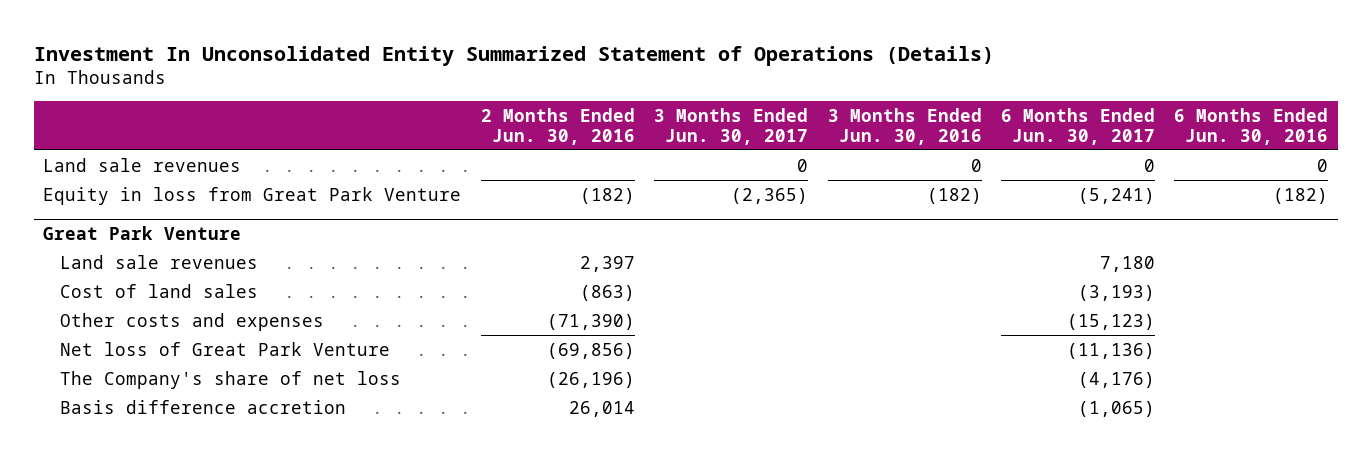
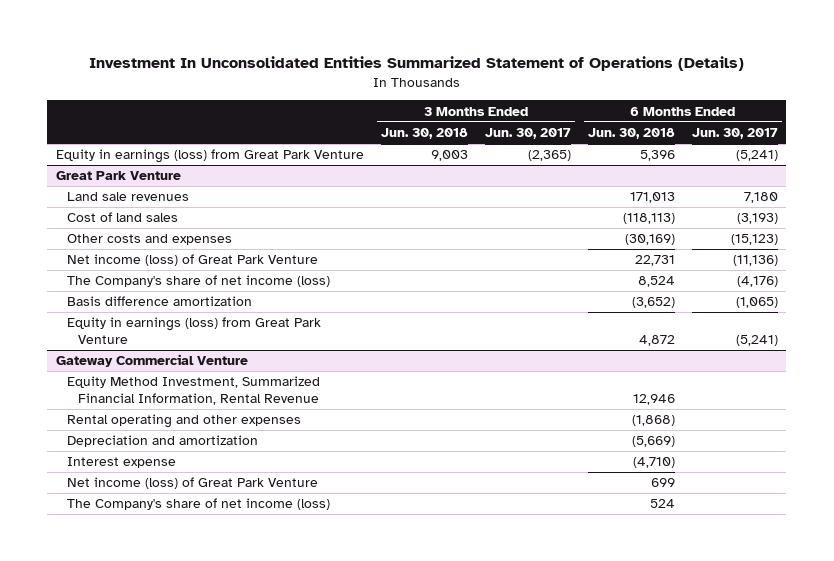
[33,45,994,66] Investment In Unconsolidated Entity Summarized Statement of Operations (Details) -> [88,56,744,72] Investment In Unconsolidated Entities Summarized Statement of Operations (Details)
[480,107,635,145] 2 Months Ended Jun. 30, 2016 -> none
[827,107,982,145] 3 Months Ended Jun. 30, 2016 -> none
[1174,107,1329,145] 6 Months Ended Jun. 30, 2016 -> none
none -> [380,128,468,140] Jun. 30, 2018
none -> [587,128,675,140] Jun. 30, 2018
[43,157,242,172] Land sale revenues -> none
[43,186,462,205] Equity in loss from Great Park Venture -> [55,149,364,164] Equity in earnings (loss) from Great Park Venture
[60,341,391,356] Net loss of Great Park Venture -> [67,254,319,267] Net income (loss) of Great Park Venture
[60,370,402,389] The Company's share of net loss -> [67,275,331,288] The Company's share of net income (loss)
[60,399,347,414] Basis difference accretion -> [67,296,253,307] Basis difference amortization
none -> [67,317,322,345] Equity in earnings (loss) from Great Park Venture
none -> [55,354,248,368] Gateway Commercial Venture
none -> [67,376,321,406] Equity Method Investment, Summarized Financial Information, Rental Revenue
none -> [67,414,302,429] Rental operating and other expenses
none -> [67,435,259,448] Depreciation and amortization
none -> [67,457,177,469] Interest expense
none -> [67,477,319,490] Net income (loss) of Great Park Venture
none -> [67,498,331,511] The Company's share of net income (loss)

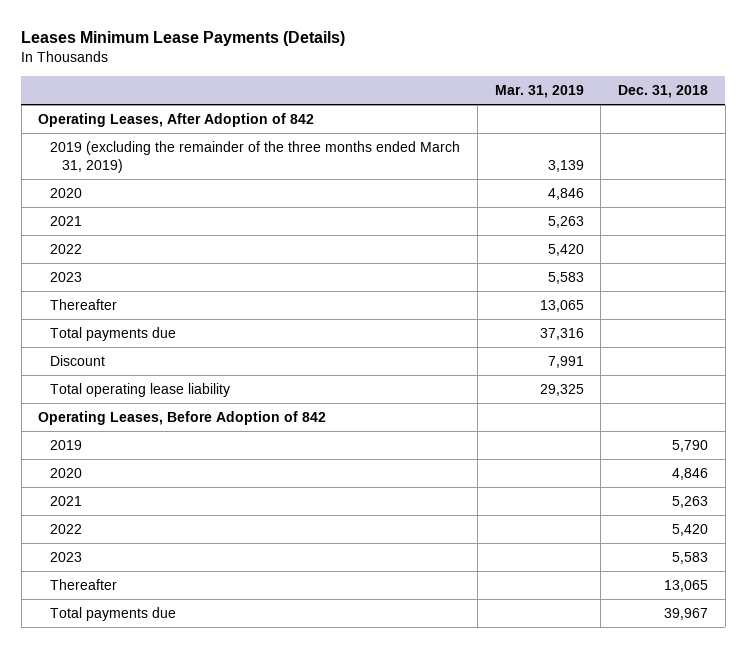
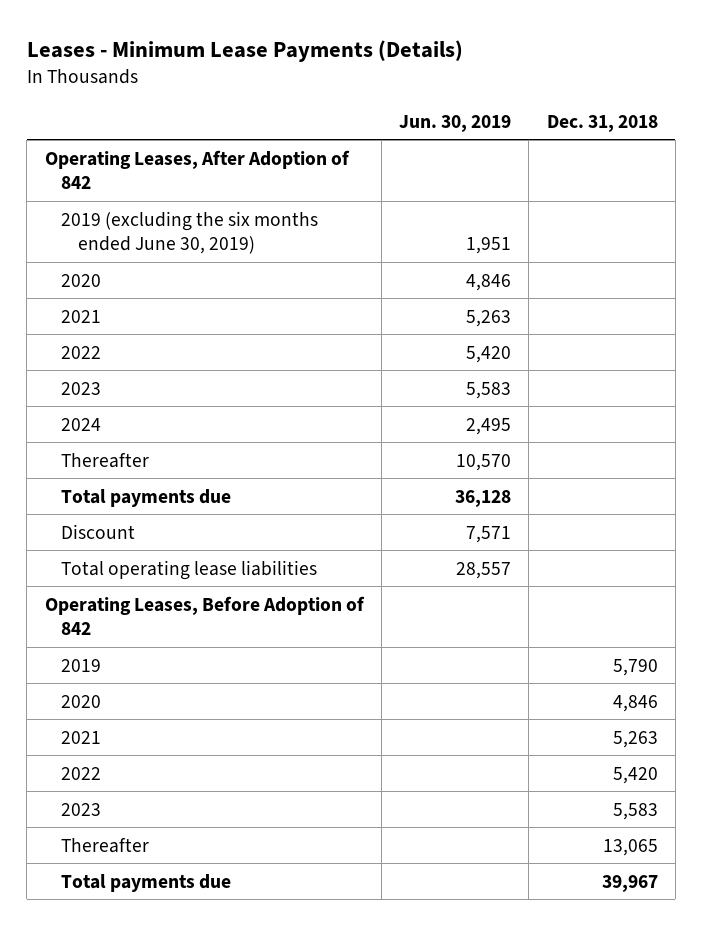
[21,30,346,46] Leases Minimum Lease Payments (Details) -> [26,40,463,63] Leases - Minimum Lease Payments (Details)
[494,85,584,99] Mar. 31, 2019 -> none
none -> [399,114,512,132] Jun. 30, 2019
[50,141,461,174] 2019 (excluding the remainder of the three months ended March 31, 2019) -> [61,210,319,254] 2019 (excluding the six months ended June 30, 2019)
none -> [61,417,102,431] 2024
[50,383,231,398] Total operating lease liability -> [61,559,318,580] Total operating lease liabilities

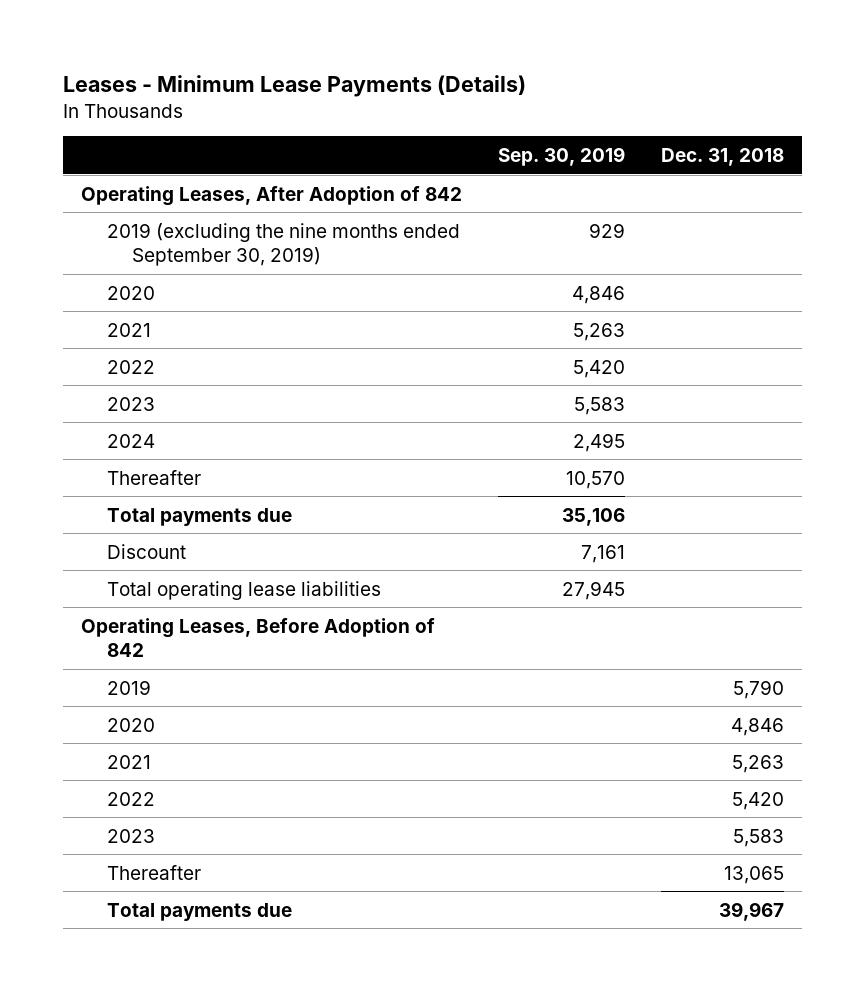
[399,114,512,132] Jun. 30, 2019 -> none
none -> [498,147,626,167] Sep. 30, 2019
[61,210,319,254] 2019 (excluding the six months ended June 30, 2019) -> [106,222,460,266] 2019 (excluding the nine months ended September 30, 2019)

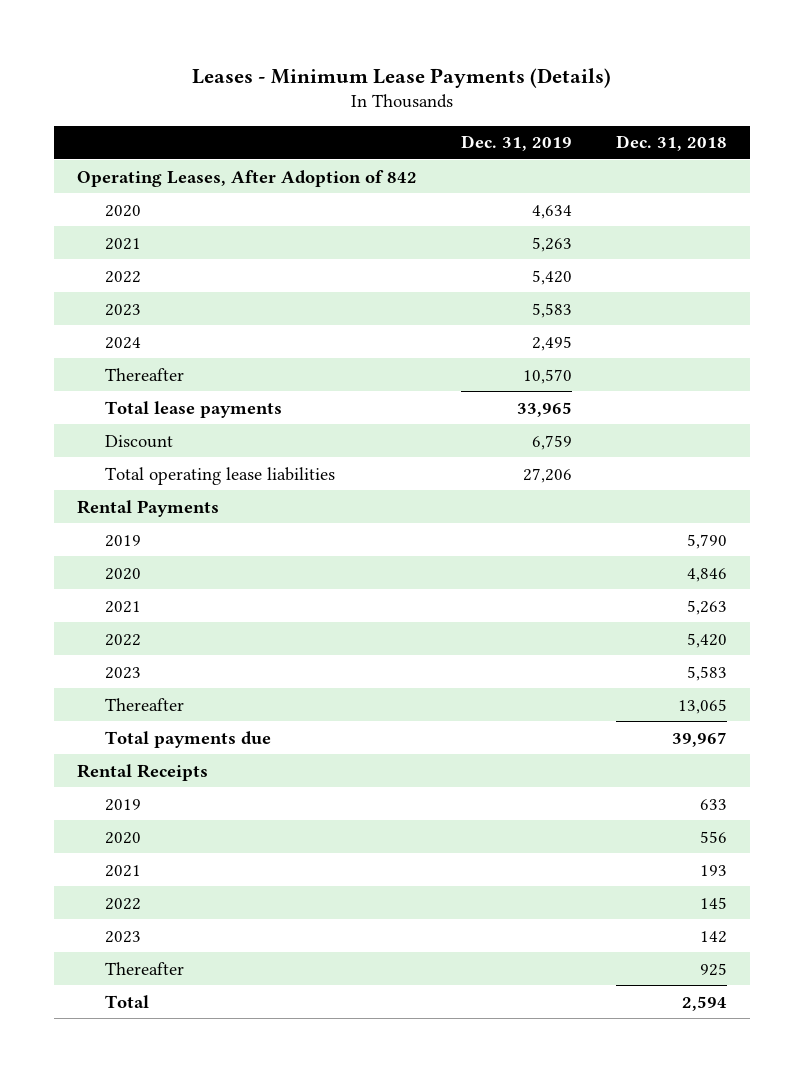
[498,147,626,167] Sep. 30, 2019 -> none
none -> [460,135,572,152] Dec. 31, 2019
[106,222,460,266] 2019 (excluding the nine months ended September 30, 2019) -> none
[106,507,292,526] Total payments due -> [105,400,283,418] Total lease payments
[81,617,436,657] Operating Leases, Before Adoption of 842 -> [76,499,219,517] Rental Payments
none -> [76,763,208,781] Rental Receipts
none -> [105,798,142,811] 2019
none -> [105,831,142,844] 2020
none -> [105,864,142,877] 2021
none -> [105,897,142,910] 2022
none -> [105,930,142,943] 2023
none -> [105,961,185,975] Thereafter
none -> [105,994,150,1008] Total

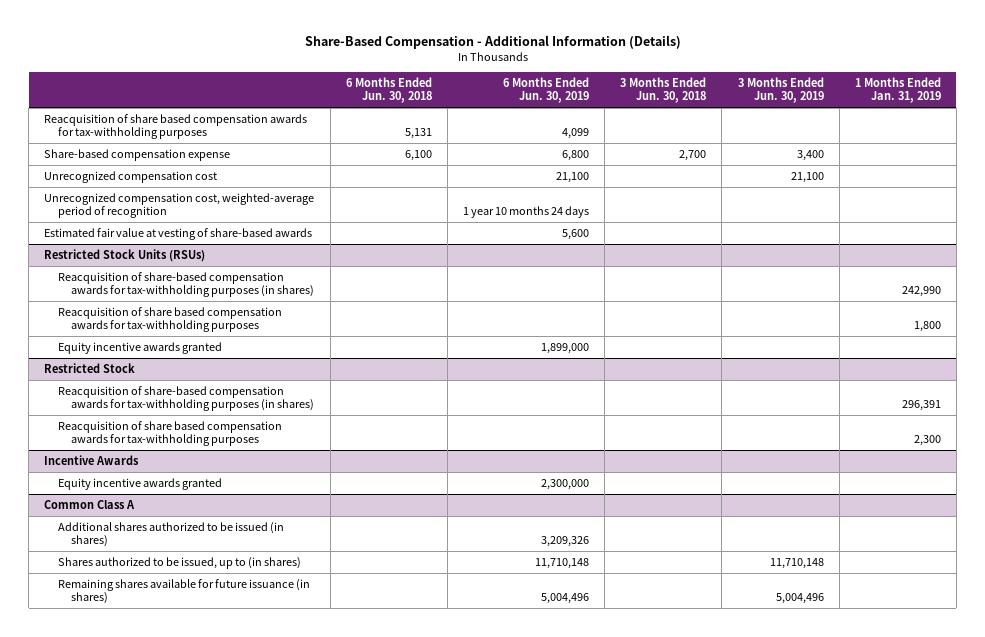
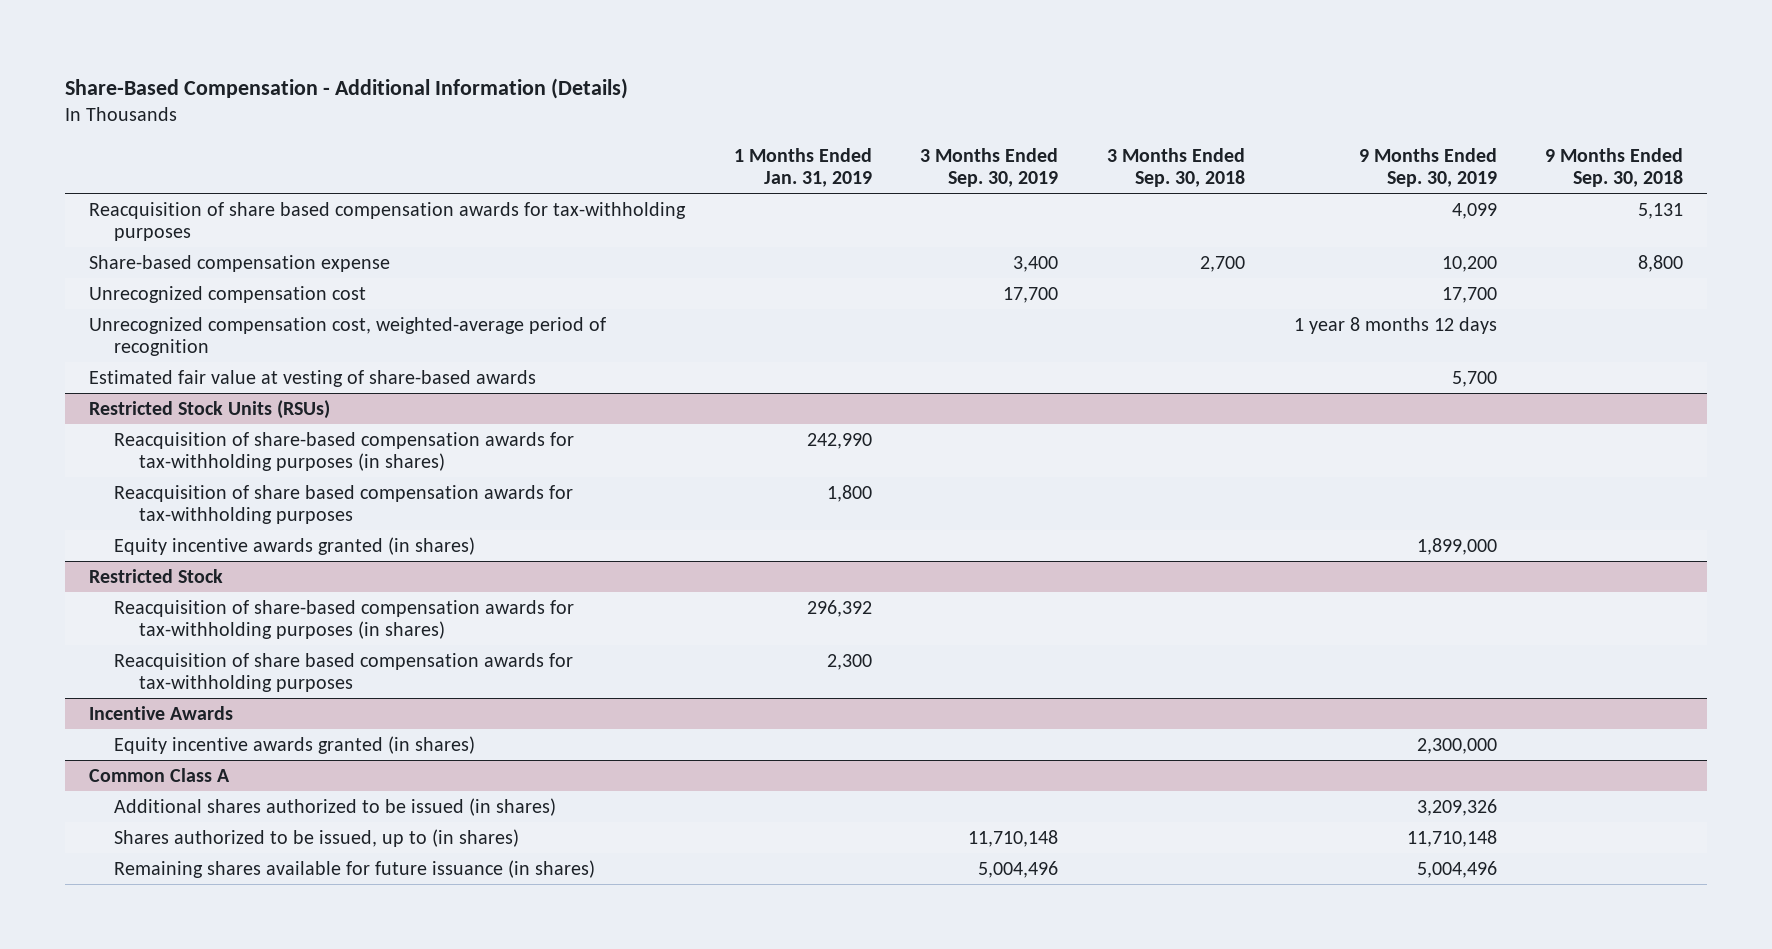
[345,76,432,104] 6 Months Ended Jun. 30, 2018 -> none
[502,76,589,104] 6 Months Ended Jun. 30, 2019 -> none
[620,76,707,104] 3 Months Ended Jun. 30, 2018 -> none
[737,76,824,104] 3 Months Ended Jun. 30, 2019 -> none
none -> [920,147,1059,187] 3 Months Ended Sep. 30, 2019
none -> [1106,147,1245,187] 3 Months Ended Sep. 30, 2018
none -> [1358,147,1497,187] 9 Months Ended Sep. 30, 2019
none -> [1545,147,1684,187] 9 Months Ended Sep. 30, 2018
[57,341,222,354] Equity incentive awards granted -> [113,536,475,555] Equity incentive awards granted (in shares)
[901,400,941,412] 296,391 -> [806,599,872,617] 296,392
[57,477,222,490] Equity incentive awards granted -> [113,735,475,754] Equity incentive awards granted (in shares)

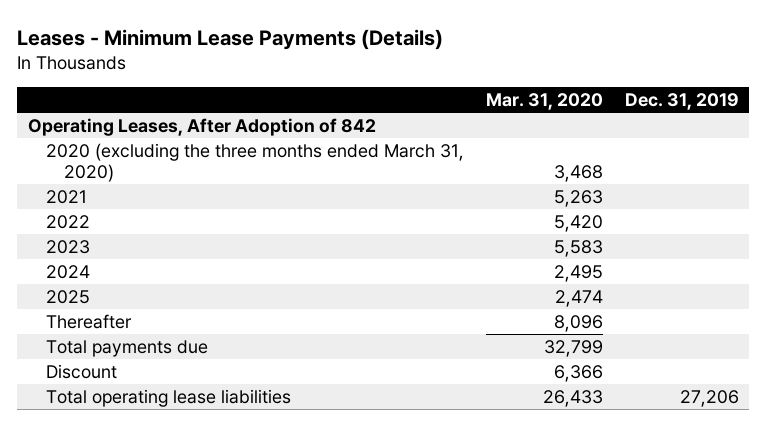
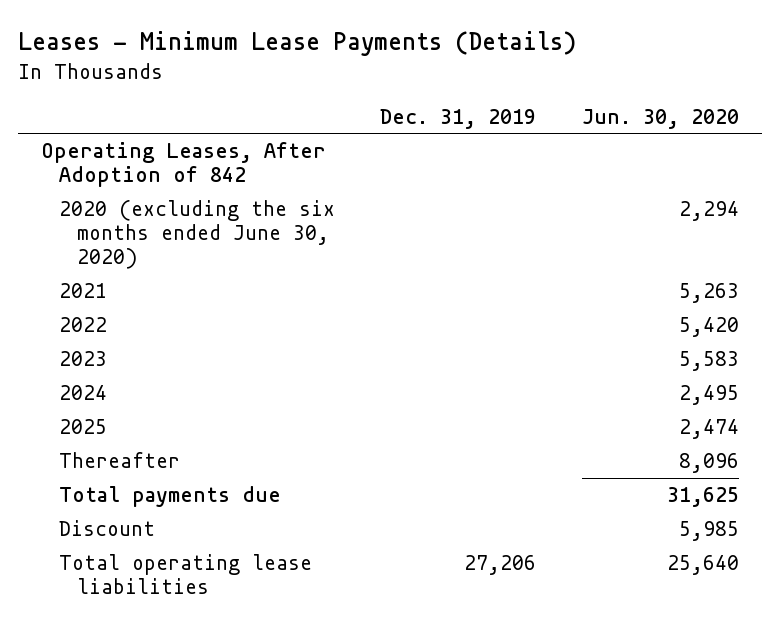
[485,92,603,110] Mar. 31, 2020 -> none
none -> [581,108,739,129] Jun. 30, 2020
[46,143,465,182] 2020 (excluding the three months ended March 31, 2020) -> [58,200,335,270] 2020 (excluding the six months ended June 30, 2020)

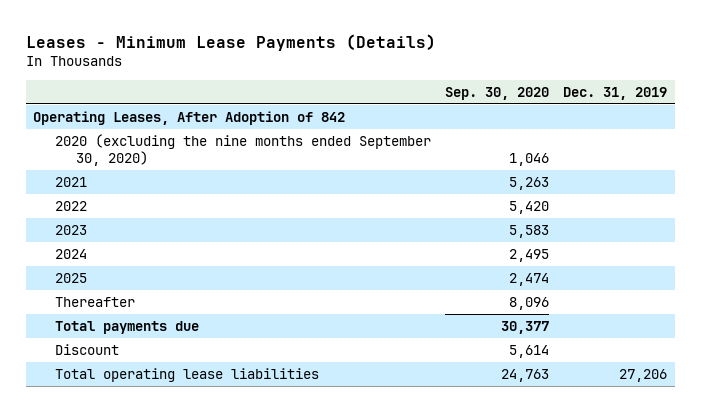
[581,108,739,129] Jun. 30, 2020 -> none
none -> [444,86,549,100] Sep. 30, 2020
[58,200,335,270] 2020 (excluding the six months ended June 30, 2020) -> [54,134,431,166] 2020 (excluding the nine months ended September 30, 2020)

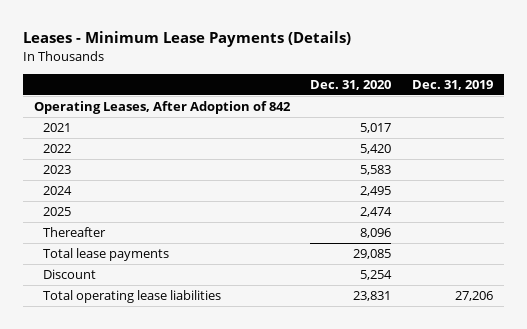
[444,86,549,100] Sep. 30, 2020 -> none
none -> [310,80,392,91] Dec. 31, 2020
[54,134,431,166] 2020 (excluding the nine months ended September 30, 2020) -> none
[54,321,199,335] Total payments due -> [43,248,170,262] Total lease payments

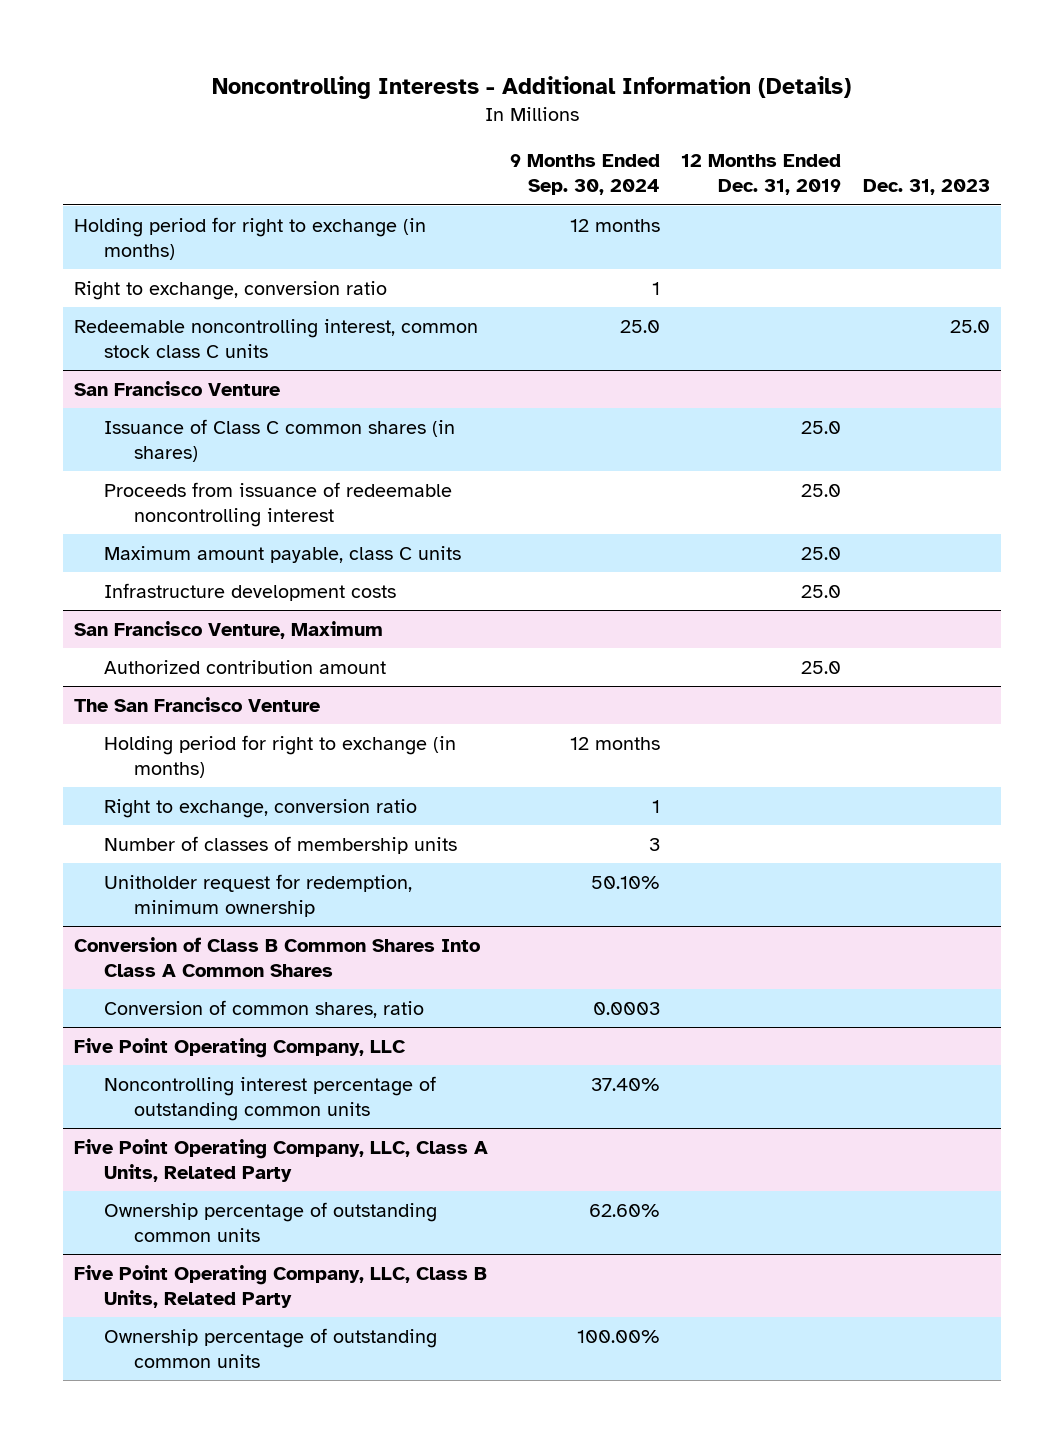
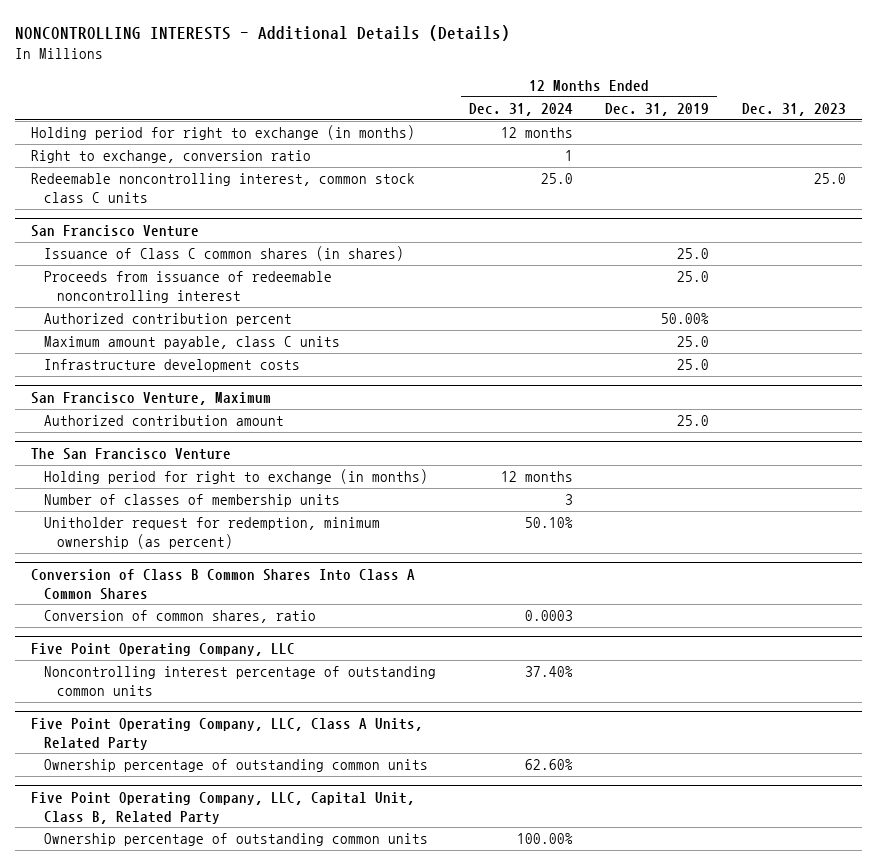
[212,76,852,100] Noncontrolling Interests - Additional Information (Details) -> [14,24,510,41] NONCONTROLLING INTERESTS - Additional Details (Details)
[509,154,660,196] 9 Months Ended Sep. 30, 2024 -> none
none -> [468,102,573,116] Dec. 31, 2024
none -> [44,313,293,327] Authorized contribution percent
[104,798,418,818] Right to exchange, conversion ratio -> none
[104,873,413,918] Unitholder request for redemption, minimum ownership -> [44,517,381,550] Unitholder request for redemption, minimum ownership (as percent)
[74,1264,488,1309] Five Point Operating Company, LLC, Class B Units, Related Party -> [31,791,416,824] Five Point Operating Company, LLC, Capital Unit, Class B, Related Party

